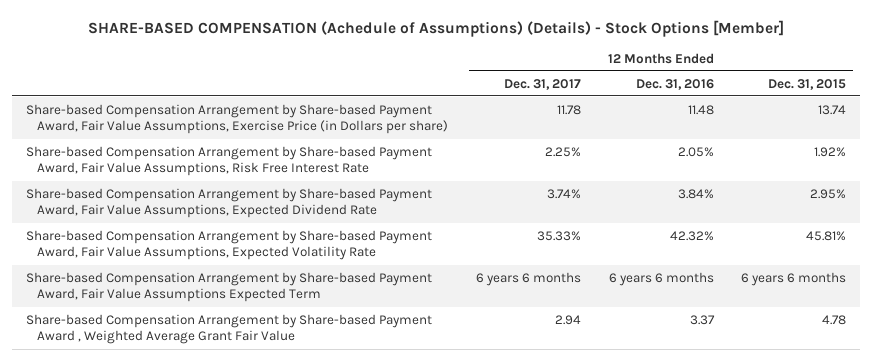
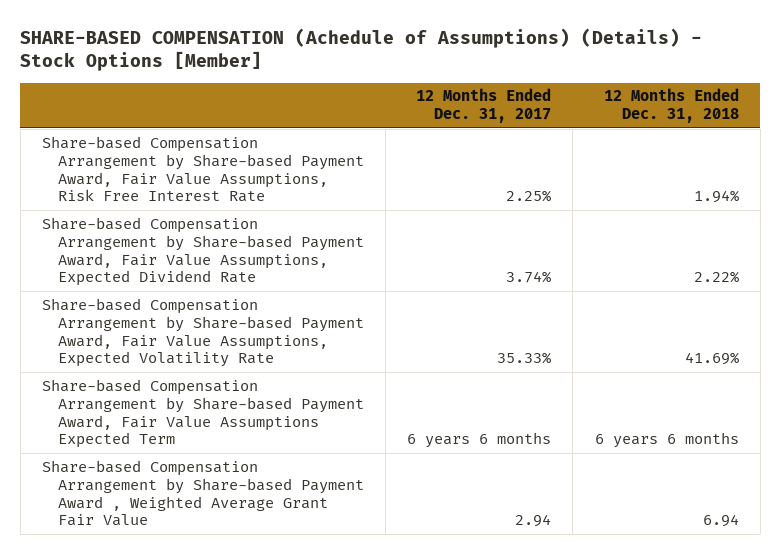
[635,78,714,90] Dec. 31, 2016 -> none
[768,78,847,90] Dec. 31, 2015 -> none
none -> [603,88,739,124] 12 Months Ended Dec. 31, 2018
[25,103,449,135] Share-based Compensation Arrangement by Share-based Payment Award, Fair Value Assumptions, Exercise Price (in Dollars per share) -> none

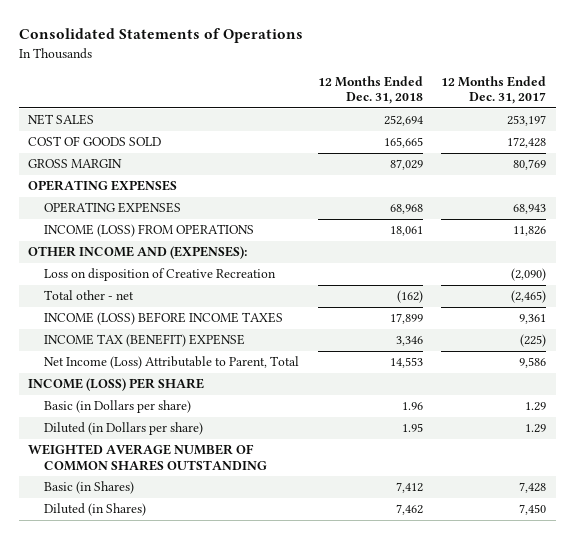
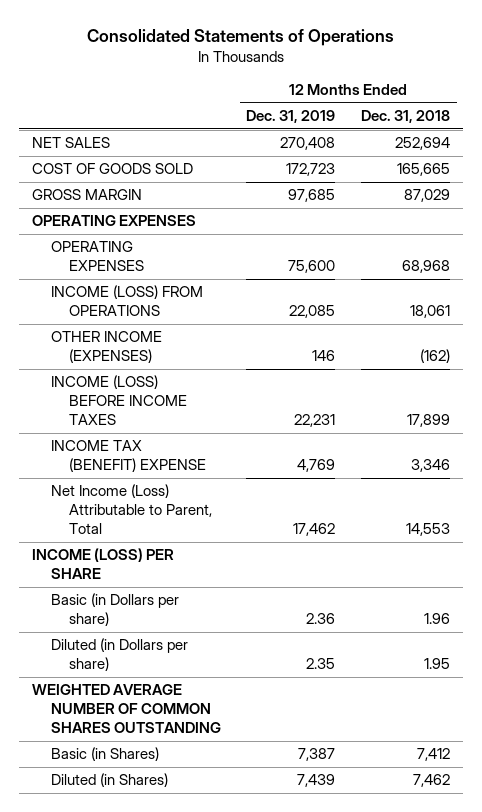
[441,75,547,105] 12 Months Ended Dec. 31, 2017 -> none
none -> [246,110,336,124] Dec. 31, 2019
[27,246,247,260] OTHER INCOME AND (EXPENSES): -> none
[44,268,277,282] Loss on disposition of Creative Recreation -> none
[44,290,135,301] Total other - net -> [50,331,162,364] OTHER INCOME (EXPENSES)

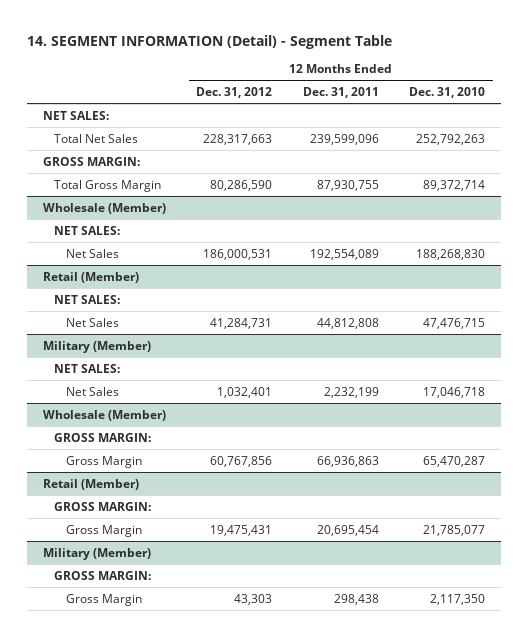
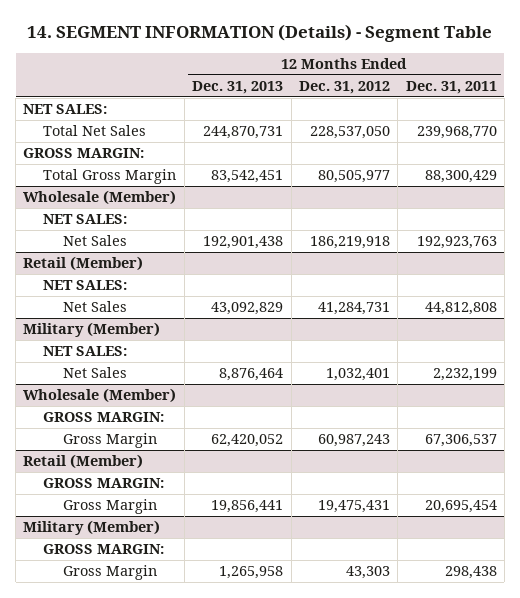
[27,34,393,49] 14. SEGMENT INFORMATION (Detail) - Segment Table -> [27,24,493,43] 14. SEGMENT INFORMATION (Details) - Segment Table
[409,86,486,98] Dec. 31, 2010 -> none
none -> [192,81,284,95] Dec. 31, 2013
[203,133,273,145] 228,317,663 -> [309,126,390,140] 228,537,050
[309,133,379,145] 239,599,096 -> [416,126,497,140] 239,968,770
[210,179,273,191] 80,286,590 -> [317,170,390,184] 80,505,977
[316,179,379,191] 87,930,755 -> [424,170,497,184] 88,300,429
[203,248,273,260] 186,000,531 -> [309,236,390,250] 186,219,918
[309,248,379,260] 192,554,089 -> [416,236,497,250] 192,923,763
[210,455,273,467] 60,767,856 -> [317,434,390,448] 60,987,243
[316,455,379,467] 66,936,863 -> [424,434,497,448] 67,306,537

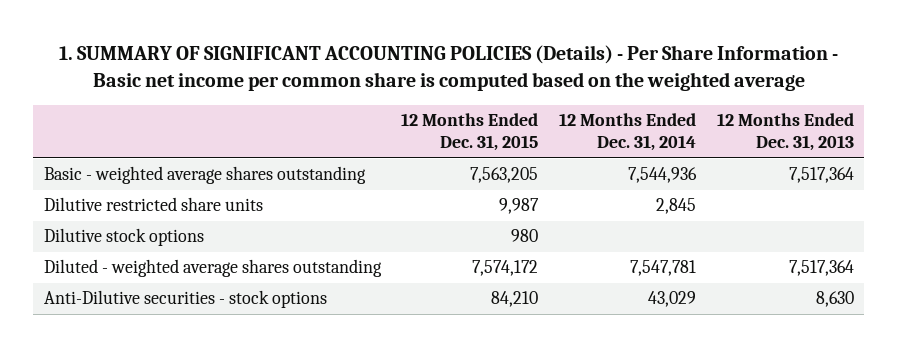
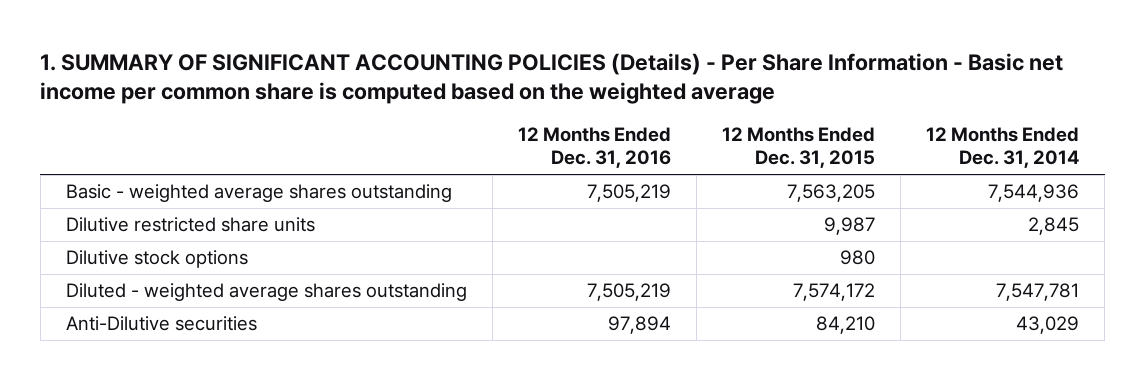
[716,113,854,152] 12 Months Ended Dec. 31, 2013 -> none
none -> [517,127,671,169] 12 Months Ended Dec. 31, 2016
[43,290,327,309] Anti-Dilutive securities - stock options -> [65,316,257,332] Anti-Dilutive securities

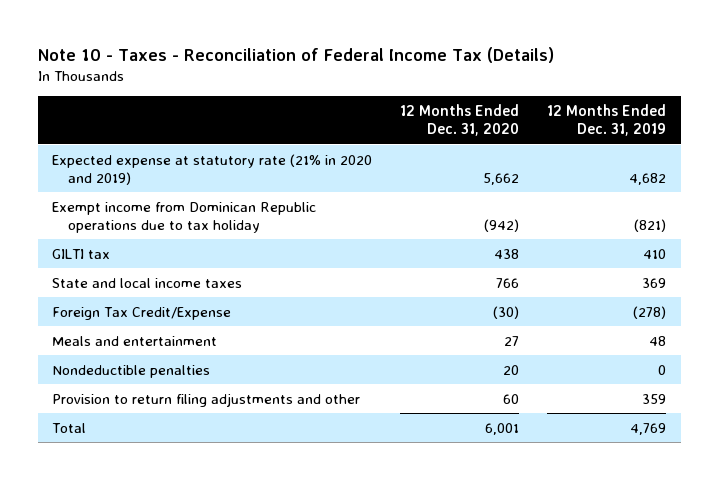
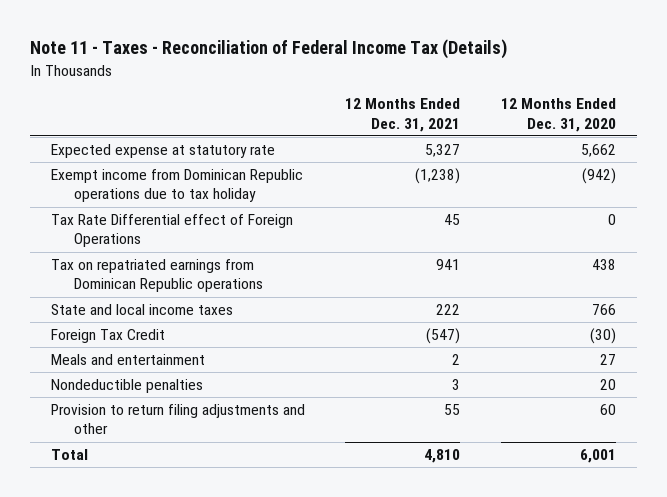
[37,46,554,63] Note 10 - Taxes - Reconciliation of Federal Income Tax (Details) -> [30,39,508,60] Note 11 - Taxes - Reconciliation of Federal Income Tax (Details)
[547,103,667,137] 12 Months Ended Dec. 31, 2019 -> none
none -> [345,98,461,132] 12 Months Ended Dec. 31, 2021
[51,153,372,185] Expected expense at statutory rate (21% in 2020 and 2019) -> [50,144,275,159] Expected expense at statutory rate
none -> [50,214,293,248] Tax Rate Differential effect of Foreign Operations
[51,248,110,259] GILTI tax -> [50,259,264,293] Tax on repatriated earnings from Dominican Republic operations
[51,306,231,320] Foreign Tax Credit/Expense -> [50,329,165,344] Foreign Tax Credit

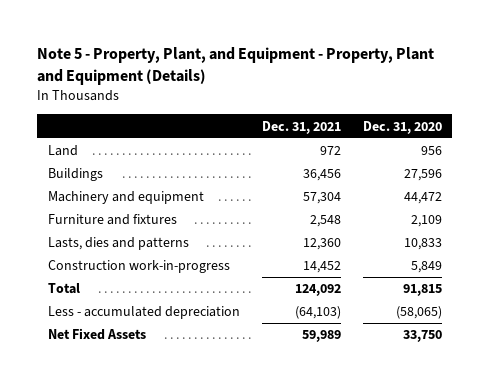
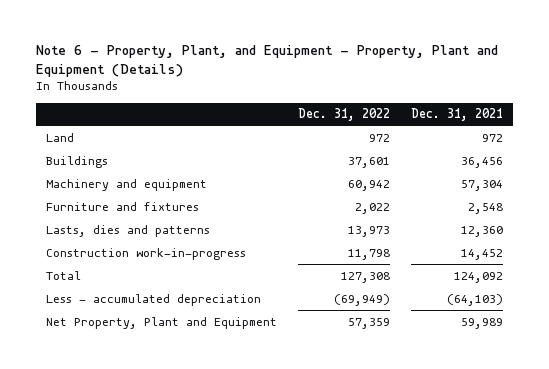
[37,47,435,86] Note 5 - Property, Plant, and Equipment - Property, Plant and Equipment (Details) -> [35,44,498,77] Note 6 - Property, Plant, and Equipment - Property, Plant and Equipment (Details)
[362,120,442,134] Dec. 31, 2020 -> none
none -> [297,108,390,122] Dec. 31, 2022
[48,328,147,341] Net Fixed Assets -> [45,316,277,329] Net Property, Plant and Equipment

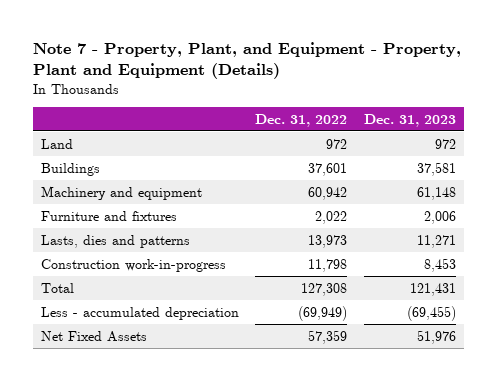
[35,44,498,77] Note 6 - Property, Plant, and Equipment - Property, Plant and Equipment (Details) -> [32,42,461,80] Note 7 - Property, Plant, and Equipment - Property, Plant and Equipment (Details)
[410,108,503,122] Dec. 31, 2021 -> none
none -> [363,113,456,127] Dec. 31, 2023
[45,316,277,329] Net Property, Plant and Equipment -> [41,330,148,342] Net Fixed Assets

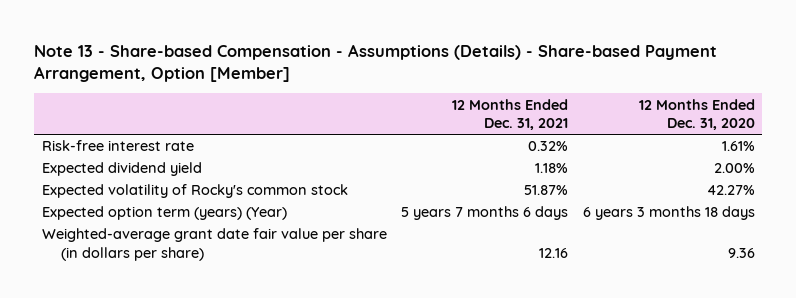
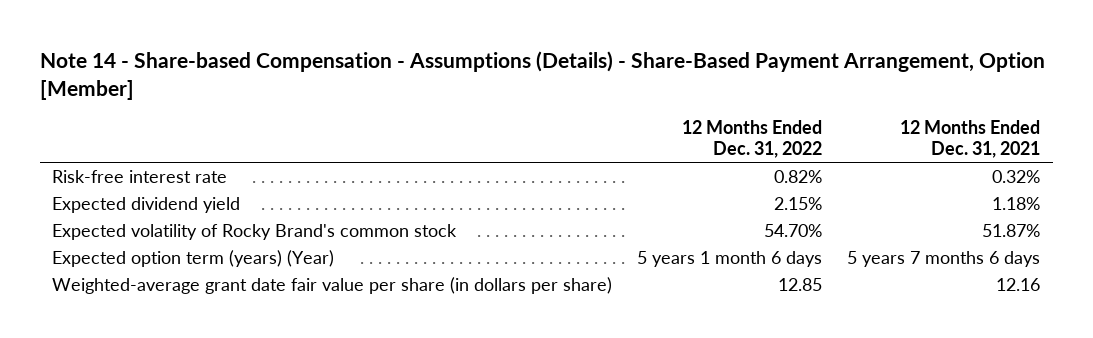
[34,43,718,82] Note 13 - Share-based Compensation - Assumptions (Details) - Share-based Payment Arrangement, Option [Member] -> [40,51,1046,101] Note 14 - Share-based Compensation - Assumptions (Details) - Share-Based Payment Arrangement, Option [Member]
[638,98,755,131] 12 Months Ended Dec. 31, 2020 -> none
none -> [682,120,823,159] 12 Months Ended Dec. 31, 2022
[41,184,348,199] Expected volatility of Rocky's common stock -> [52,223,458,240] Expected volatility of Rocky Brand's common stock

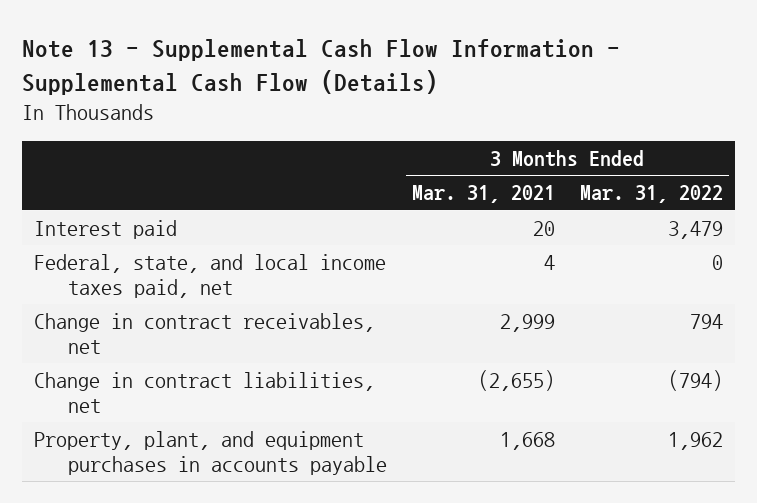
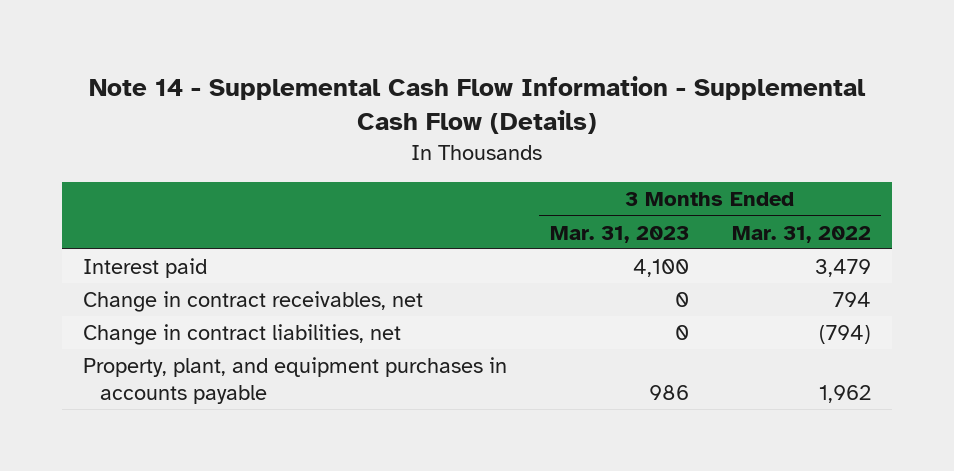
[22,39,621,95] Note 13 - Supplemental Cash Flow Information - Supplemental Cash Flow (Details) -> [88,76,866,135] Note 14 - Supplemental Cash Flow Information - Supplemental Cash Flow (Details)
[411,185,555,204] Mar. 31, 2021 -> none
none -> [549,225,689,243] Mar. 31, 2023
[34,254,387,299] Federal, state, and local income taxes paid, net -> none

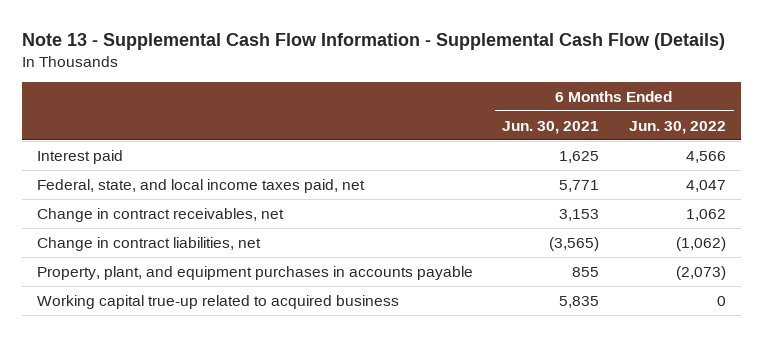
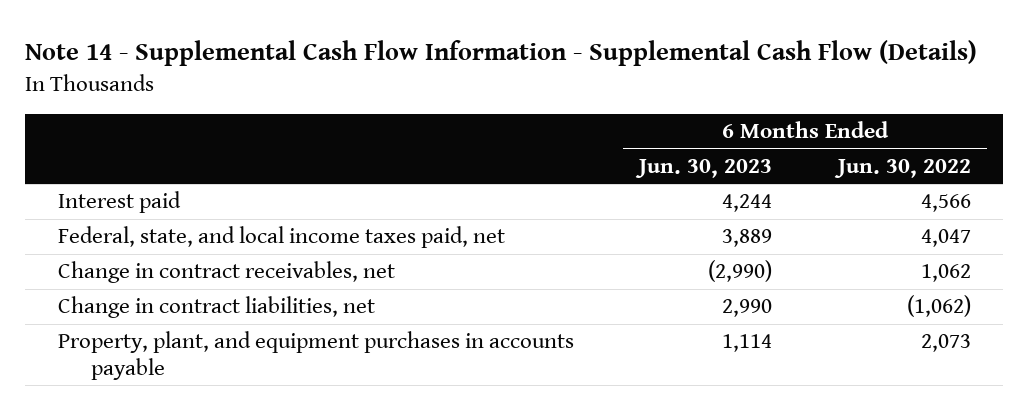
[21,32,725,50] Note 13 - Supplemental Cash Flow Information - Supplemental Cash Flow (Details) -> [25,40,978,67] Note 14 - Supplemental Cash Flow Information - Supplemental Cash Flow (Details)
[502,120,600,134] Jun. 30, 2021 -> none
none -> [635,158,773,178] Jun. 30, 2023
[36,294,399,309] Working capital true-up related to acquired business -> none
[676,265,727,280] (2,073) -> [920,334,971,353] 2,073

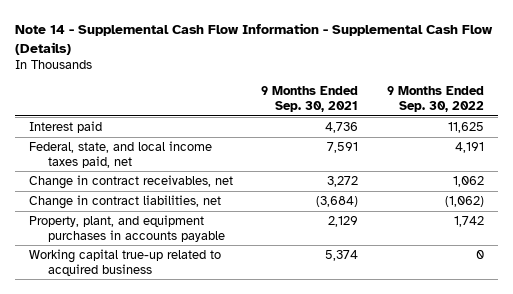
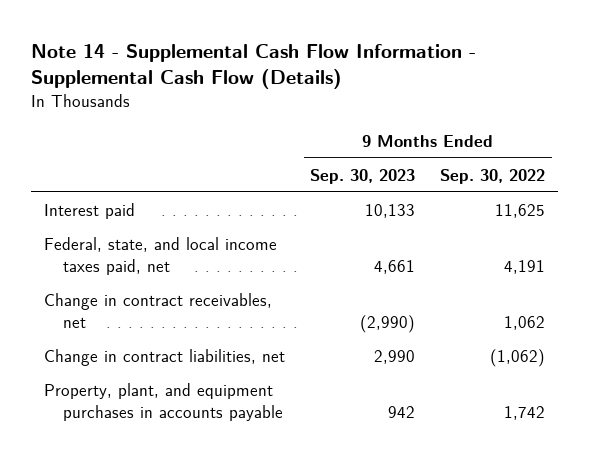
[261,86,359,113] 9 Months Ended Sep. 30, 2021 -> none
none -> [310,168,416,184] Sep. 30, 2023
[28,249,221,276] Working capital true-up related to acquired business -> none

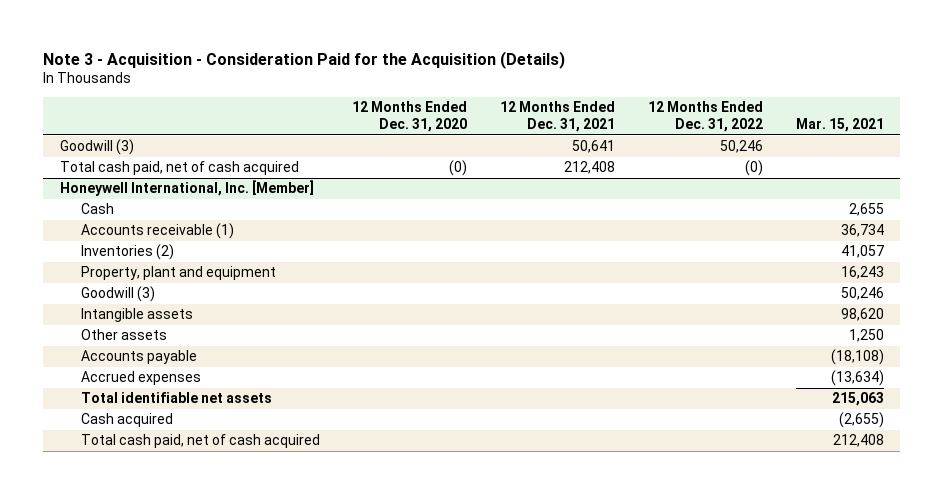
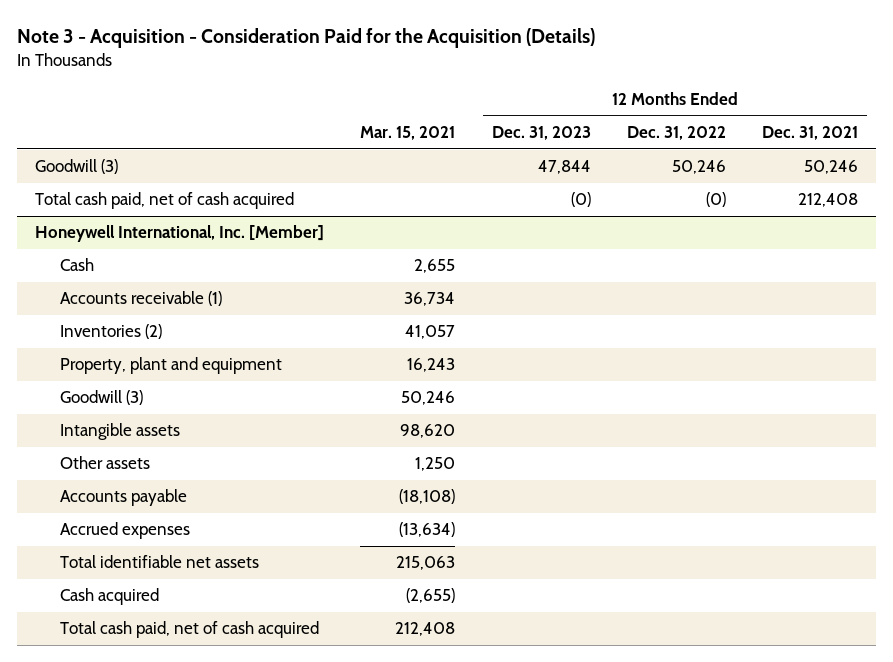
[352,101,468,133] 12 Months Ended Dec. 31, 2020 -> none
none -> [491,126,591,141] Dec. 31, 2023
[572,140,616,154] 50,641 -> [804,160,859,175] 50,246

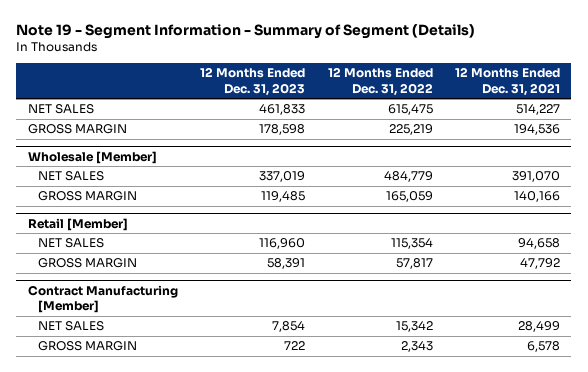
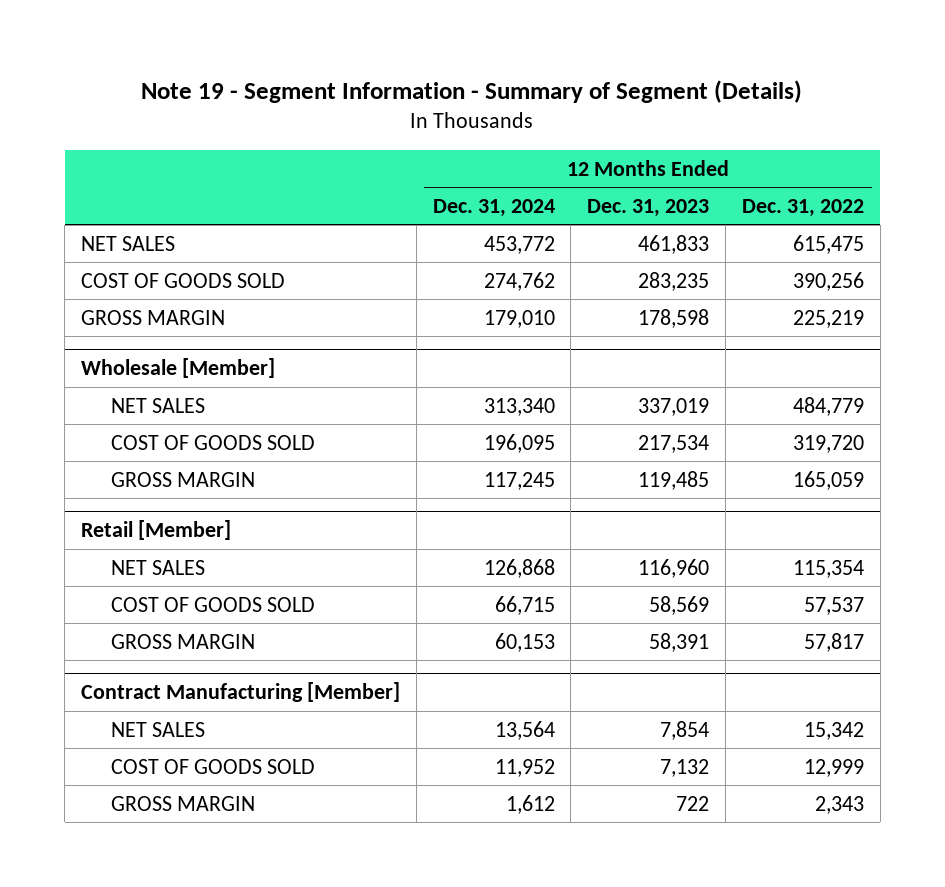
[454,67,560,96] 12 Months Ended Dec. 31, 2021 -> none
none -> [432,198,555,217] Dec. 31, 2024
none -> [80,272,285,288] COST OF GOODS SOLD
none -> [110,434,315,450] COST OF GOODS SOLD
none -> [110,596,315,612] COST OF GOODS SOLD
none -> [110,758,315,774] COST OF GOODS SOLD

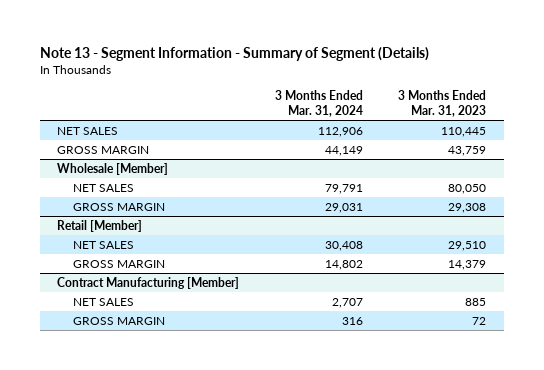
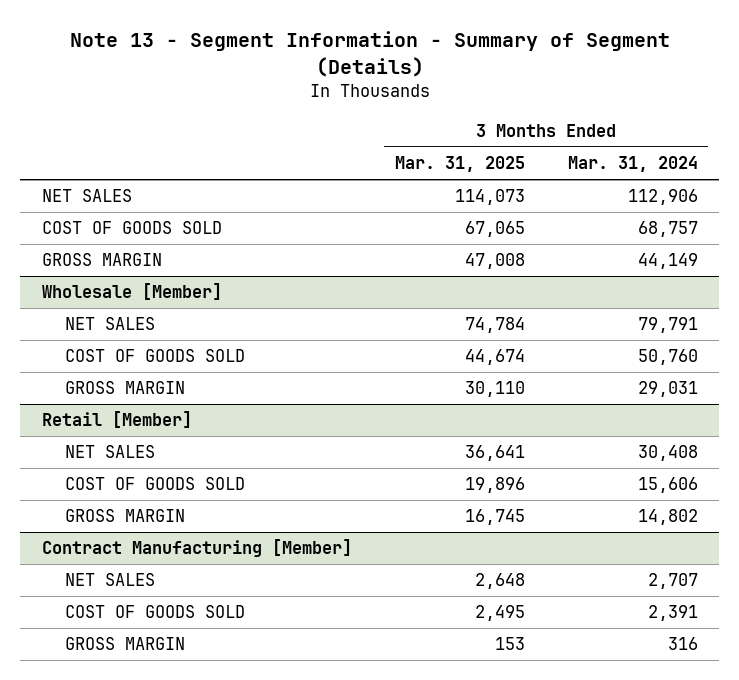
[398,89,487,118] 3 Months Ended Mar. 31, 2023 -> none
none -> [394,156,525,173] Mar. 31, 2025
none -> [41,221,222,235] COST OF GOODS SOLD
none -> [65,349,246,363] COST OF GOODS SOLD
none -> [65,477,246,491] COST OF GOODS SOLD
none -> [65,605,246,619] COST OF GOODS SOLD

